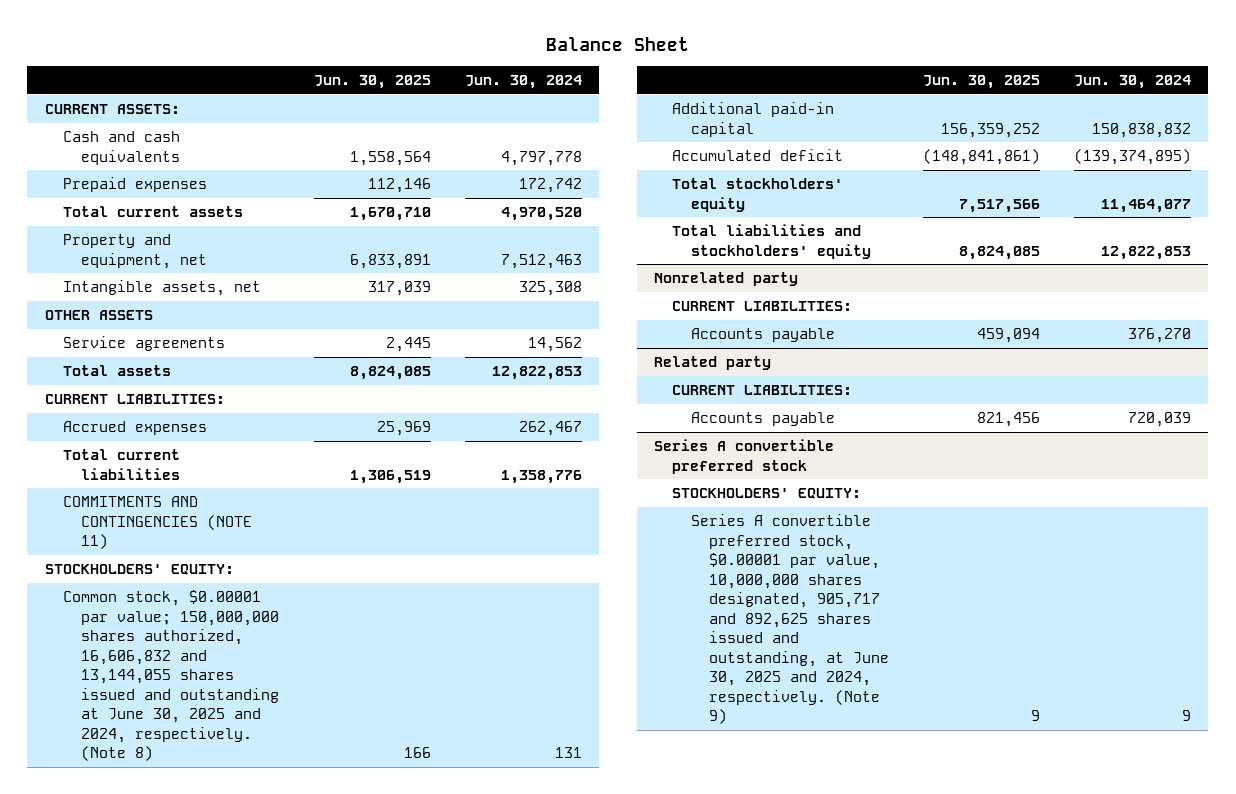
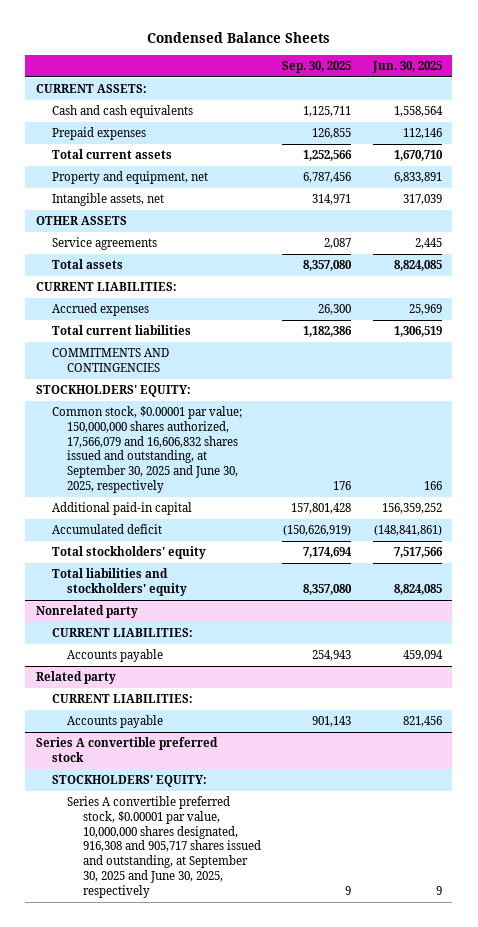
[545,36,689,51] Balance Sheet -> [146,32,330,44] Condensed Balance Sheets
[465,75,583,90] Jun. 30, 2024 -> none
none -> [282,60,352,73] Sep. 30, 2025
[62,496,253,550] COMMITMENTS AND CONTINGENCIES (NOTE 11) -> [51,348,169,372] COMMITMENTS AND CONTINGENCIES
[62,590,280,762] Common stock, $0.00001 par value; 150,000,000 shares authorized, 16,606,832 and 13,144,055 shares issued and outstanding at June 30, 2025 and 2024, respectively. (Note 8) -> [51,406,242,493] Common stock, $0.00001 par value; 150,000,000 shares authorized, 17,566,079 and 16,606,832 shares issued and outstanding, at September 30, 2025 and June 30, 2025, respectively
[690,514,889,725] Series A convertible preferred stock, $0.00001 par value, 10,000,000 shares designated, 905,717 and 892,625 shares issued and outstanding, at June 30, 2025 and 2024, respectively. (Note 9) -> [67,796,261,898] Series A convertible preferred stock, $0.00001 par value, 10,000,000 shares designated, 916,308 and 905,717 shares issued and outstanding, at September 30, 2025 and June 30, 2025, respectively

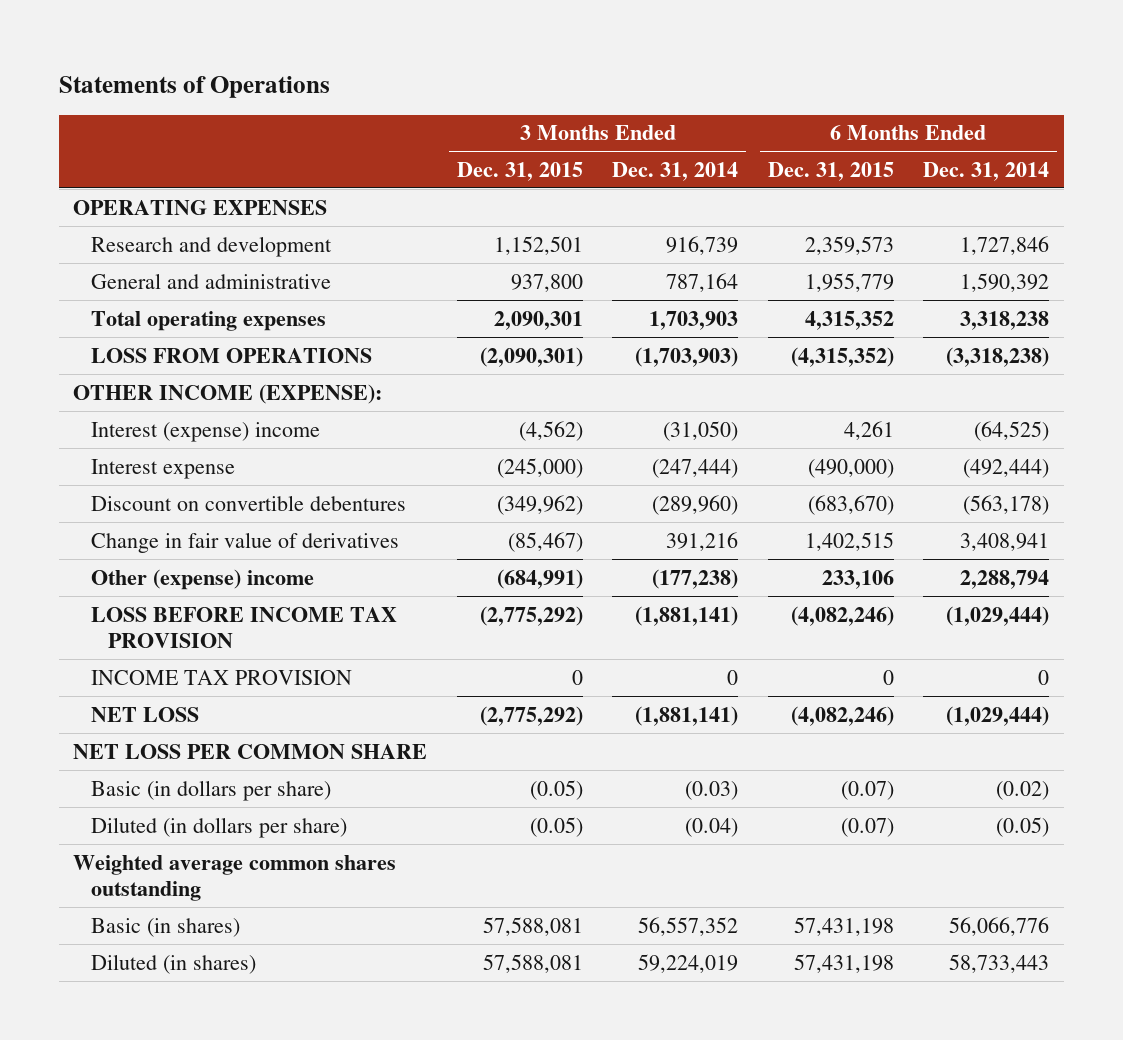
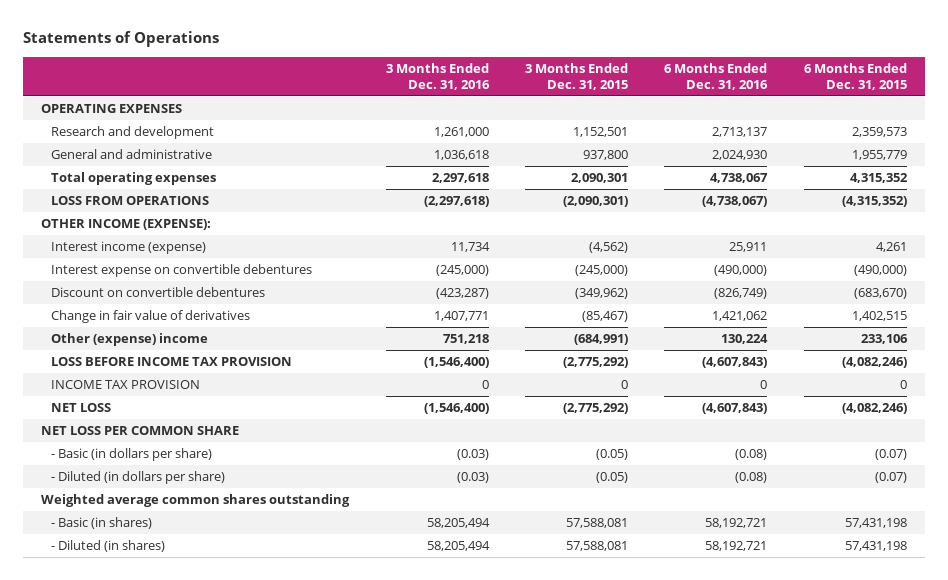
[612,161,739,181] Dec. 31, 2014 -> none
[923,161,1050,181] Dec. 31, 2014 -> none
none -> [385,62,490,90] 3 Months Ended Dec. 31, 2016
none -> [664,62,769,90] 6 Months Ended Dec. 31, 2016
[90,421,320,442] Interest (expense) income -> [51,241,207,255] Interest income (expense)
[90,458,235,479] Interest expense -> [51,264,313,278] Interest expense on convertible debentures
[90,779,331,801] Basic (in dollars per share) -> [51,448,213,462] - Basic (in dollars per share)
[90,816,347,838] Diluted (in dollars per share) -> [51,471,226,485] - Diluted (in dollars per share)
[90,917,240,937] Basic (in shares) -> [51,517,153,530] - Basic (in shares)
[90,953,256,974] Diluted (in shares) -> [51,540,166,553] - Diluted (in shares)

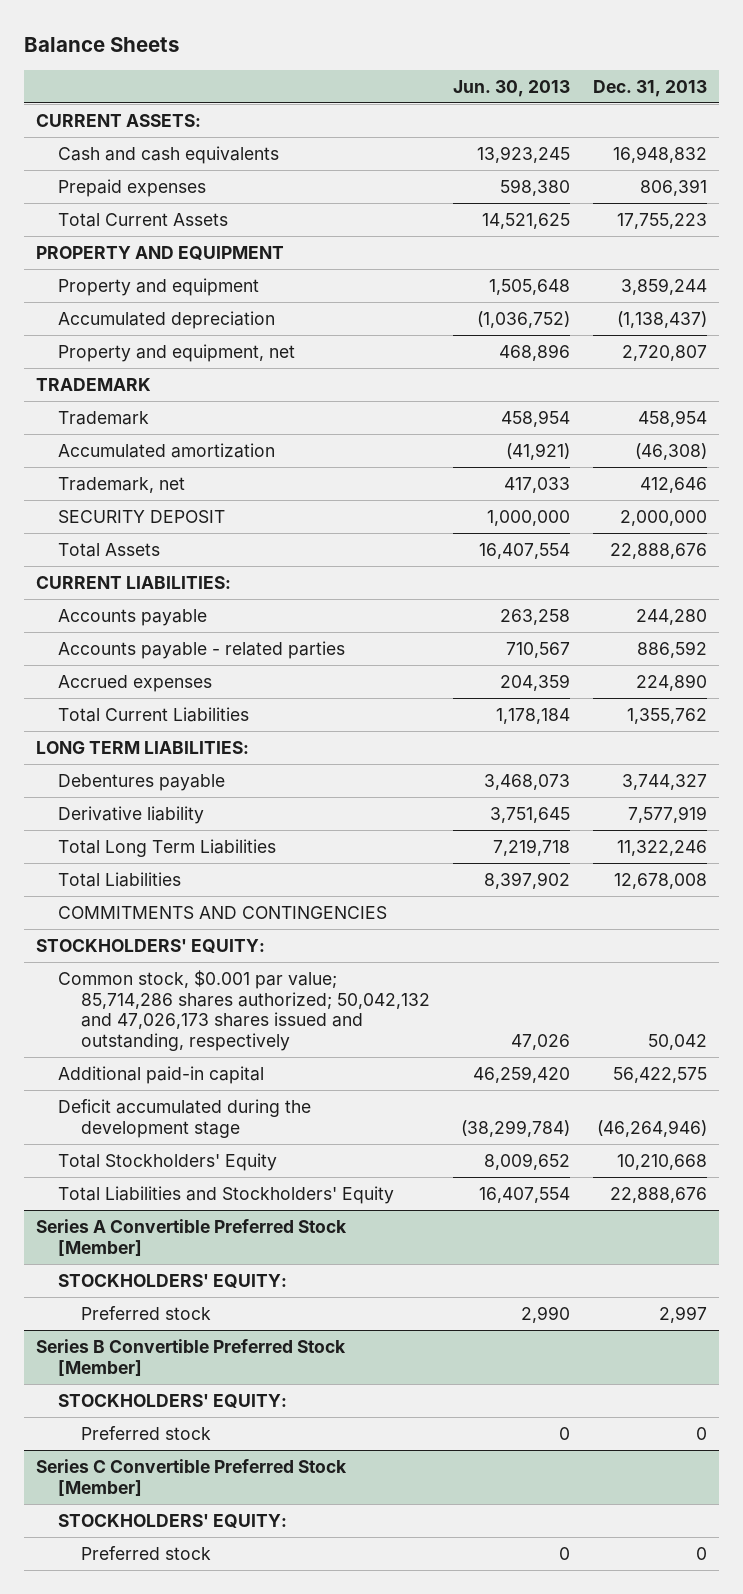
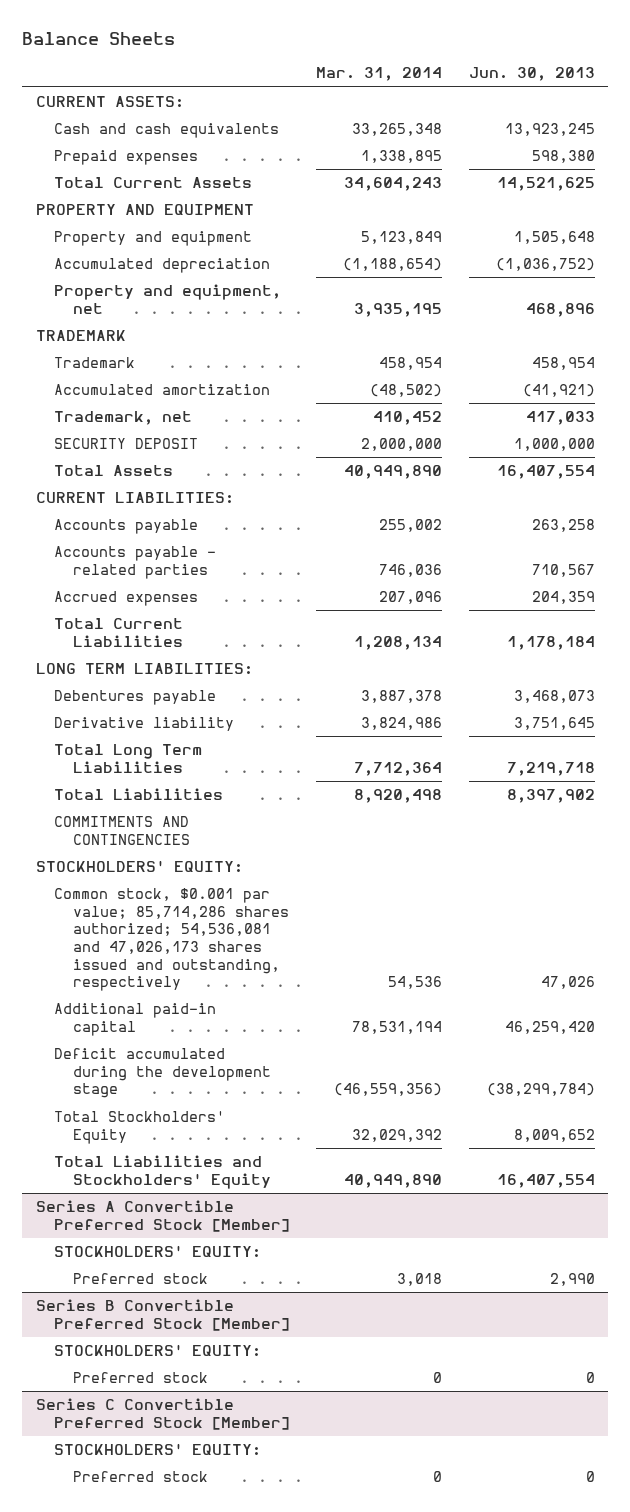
[593,79,708,97] Dec. 31, 2013 -> none
none -> [316,67,443,82] Mar. 31, 2014
[58,969,431,1051] Common stock, $0.001 par value; 85,714,286 shares authorized; 50,042,132 and 47,026,173 shares issued and outstanding, respectively -> [54,888,289,992] Common stock, $0.001 par value; 85,714,286 shares authorized; 54,536,081 and 47,026,173 shares issued and outstanding, respectively

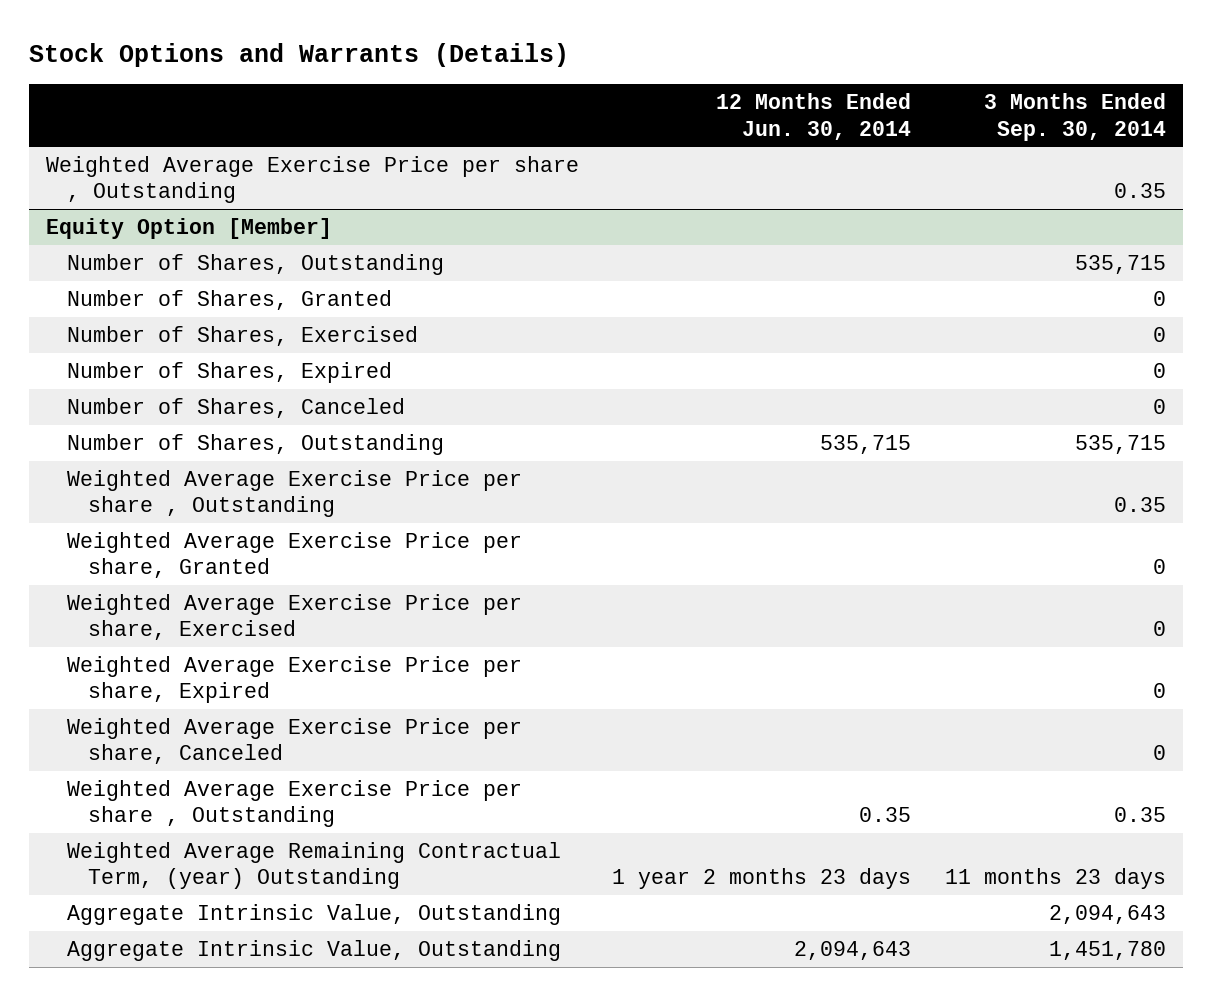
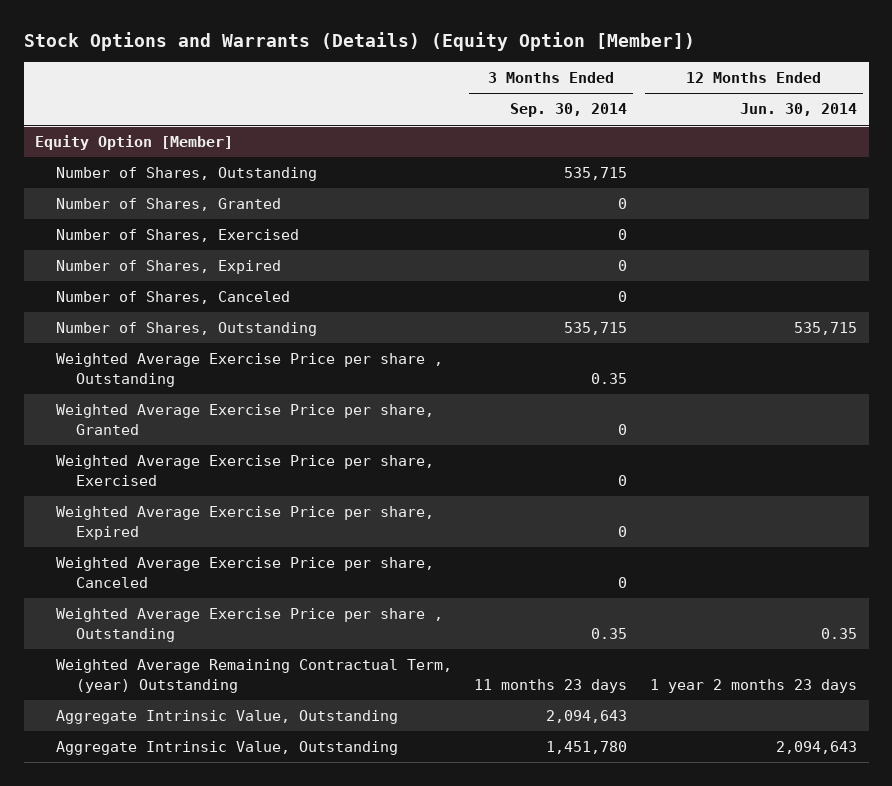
[28,43,569,68] Stock Options and Warrants (Details) -> [23,31,695,51] Stock Options and Warrants (Details) (Equity Option [Member])
[45,156,579,204] Weighted Average Exercise Price per share , Outstanding -> none

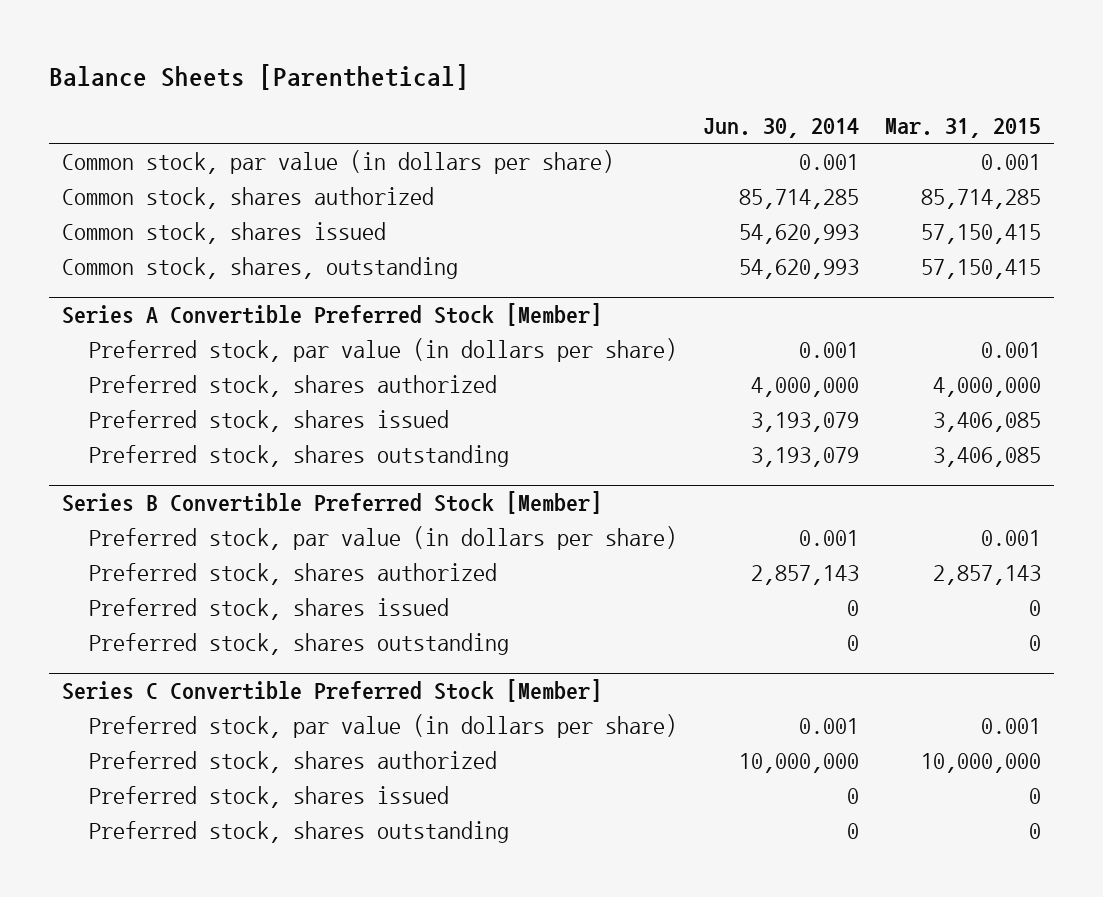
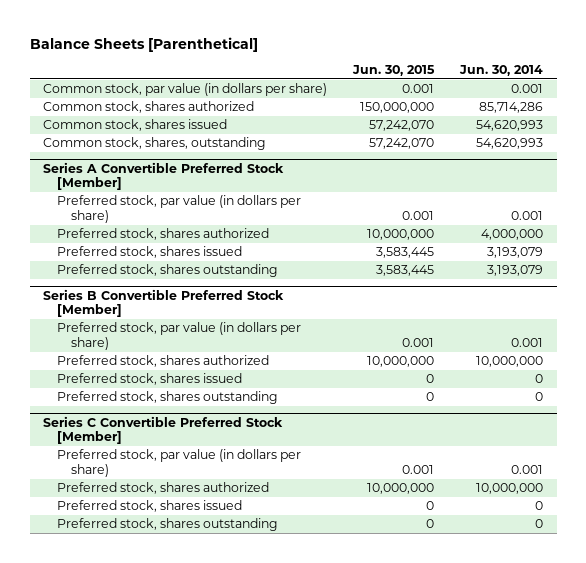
[885,118,1042,139] Mar. 31, 2015 -> none
none -> [352,65,436,77] Jun. 30, 2015
[739,188,860,209] 85,714,285 -> [479,102,544,114] 85,714,286
[751,564,860,585] 2,857,143 -> [476,356,544,368] 10,000,000

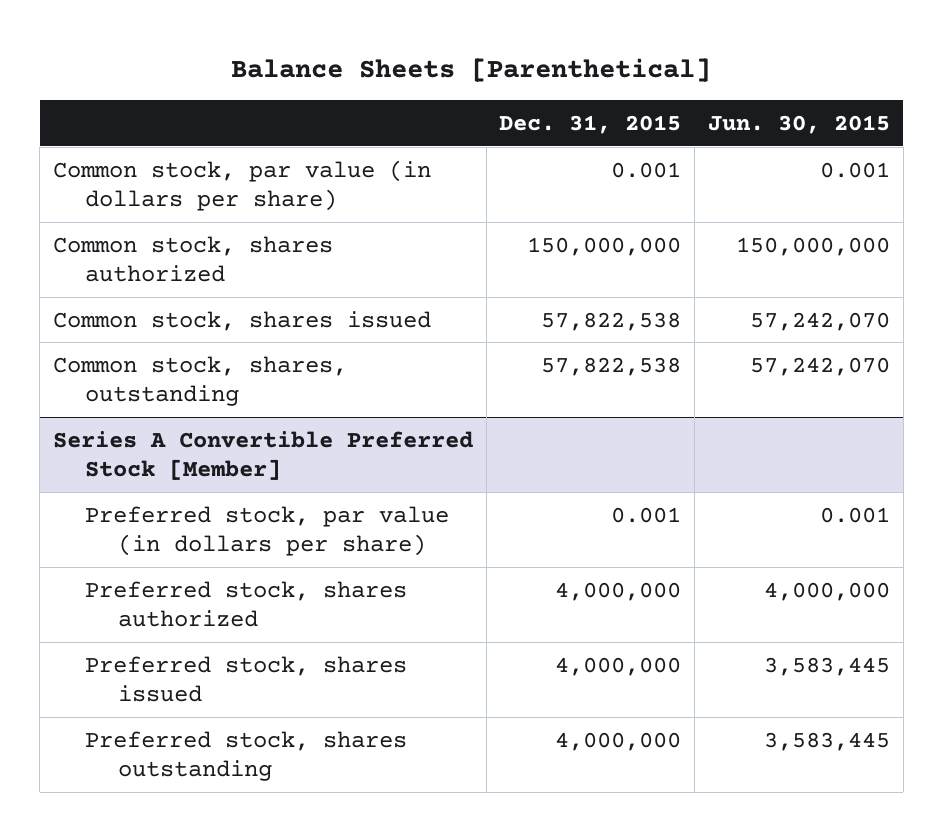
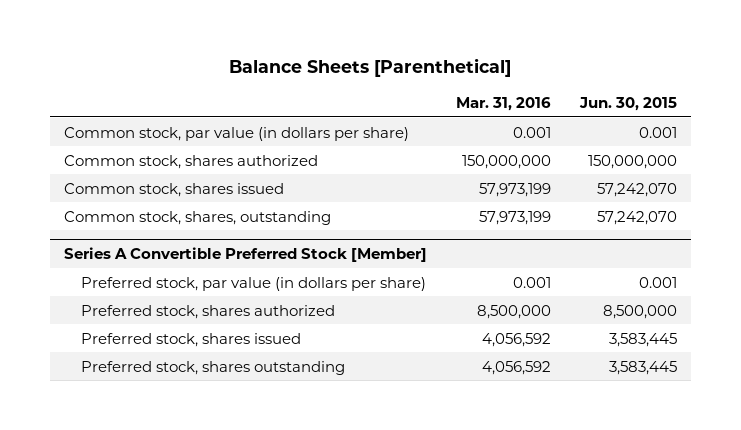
[499,114,682,134] Dec. 31, 2015 -> none
none -> [455,96,551,111] Mar. 31, 2016
[764,581,891,601] 4,000,000 -> [602,304,677,319] 8,500,000

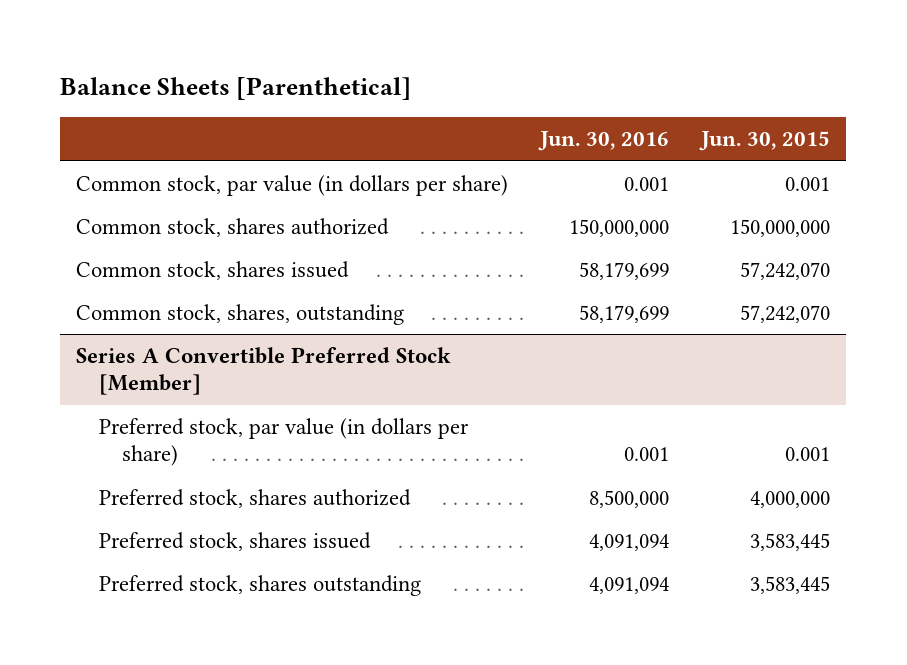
[455,96,551,111] Mar. 31, 2016 -> none
none -> [538,131,670,152] Jun. 30, 2016
[602,304,677,319] 8,500,000 -> [750,490,831,508] 4,000,000

